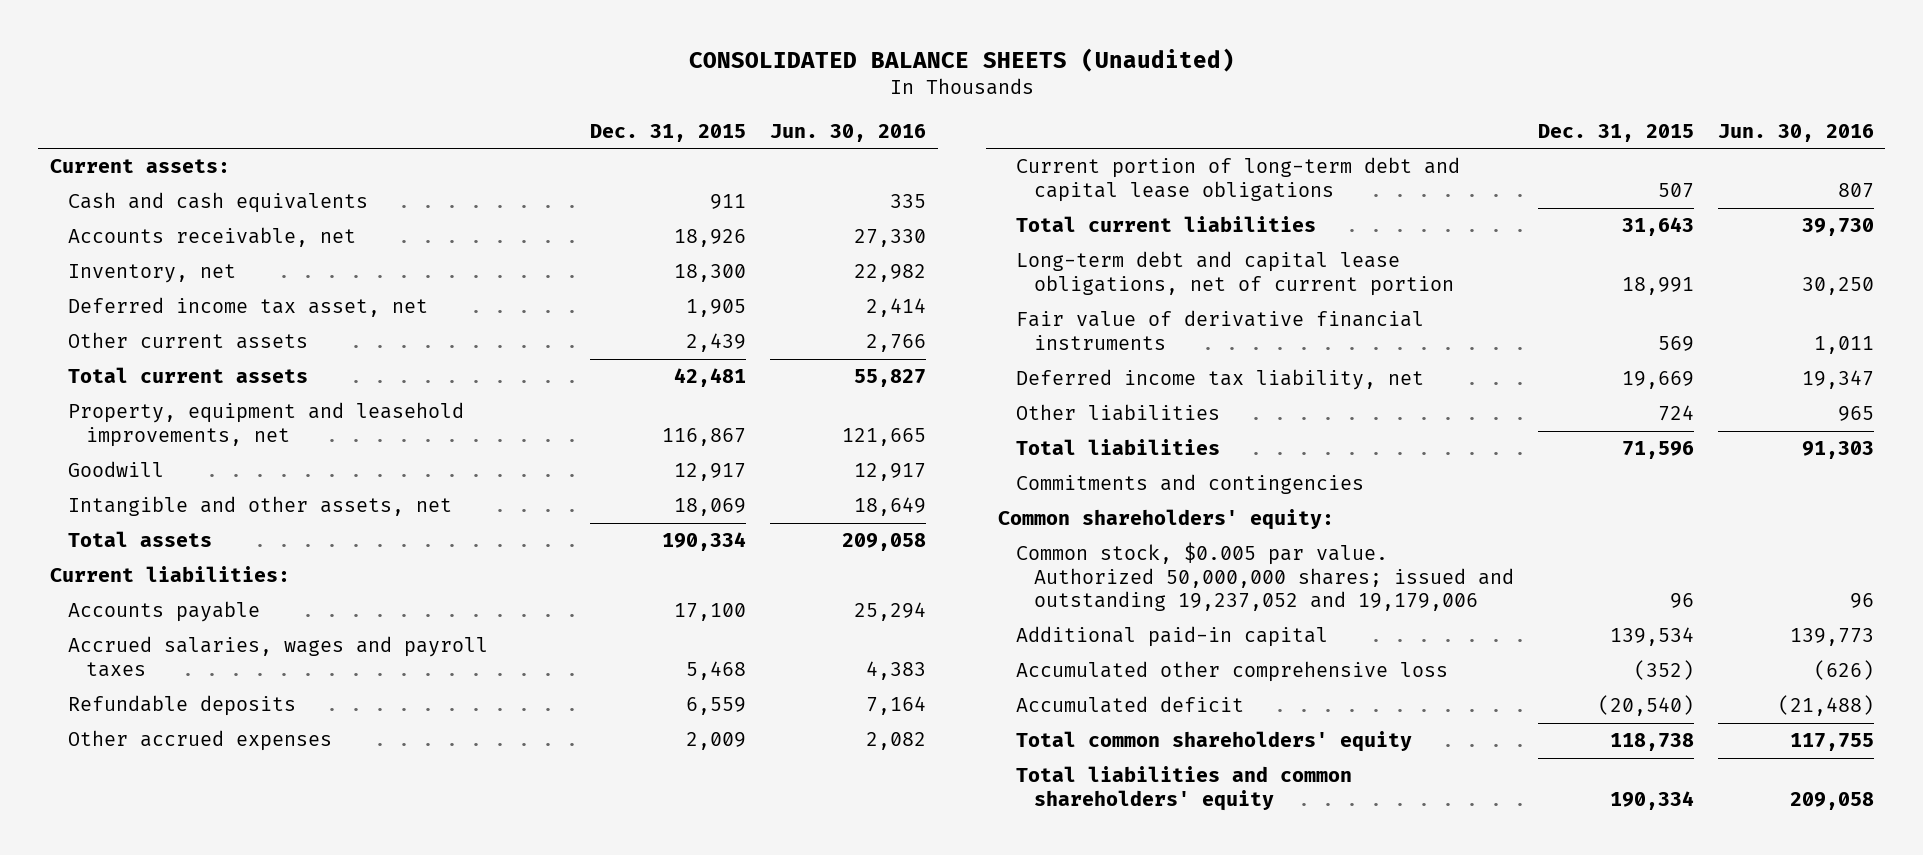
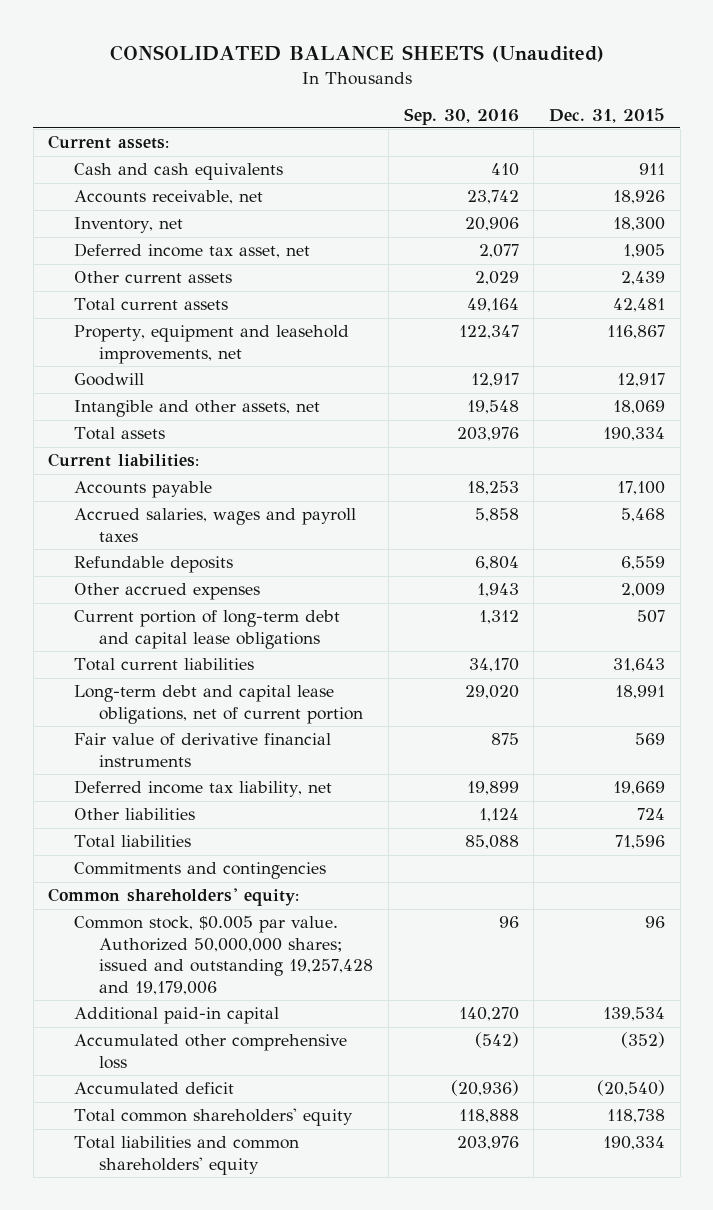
[769,123,926,142] Jun. 30, 2016 -> none
none -> [403,107,519,125] Sep. 30, 2016
[1015,542,1514,612] Common stock, $0.005 par value. Authorized 50,000,000 shares; issued and outstanding 19,237,052 and 19,179,006 -> [73,916,374,995] Common stock, $0.005 par value. Authorized 50,000,000 shares; issued and outstanding 19,257,428 and 19,179,006

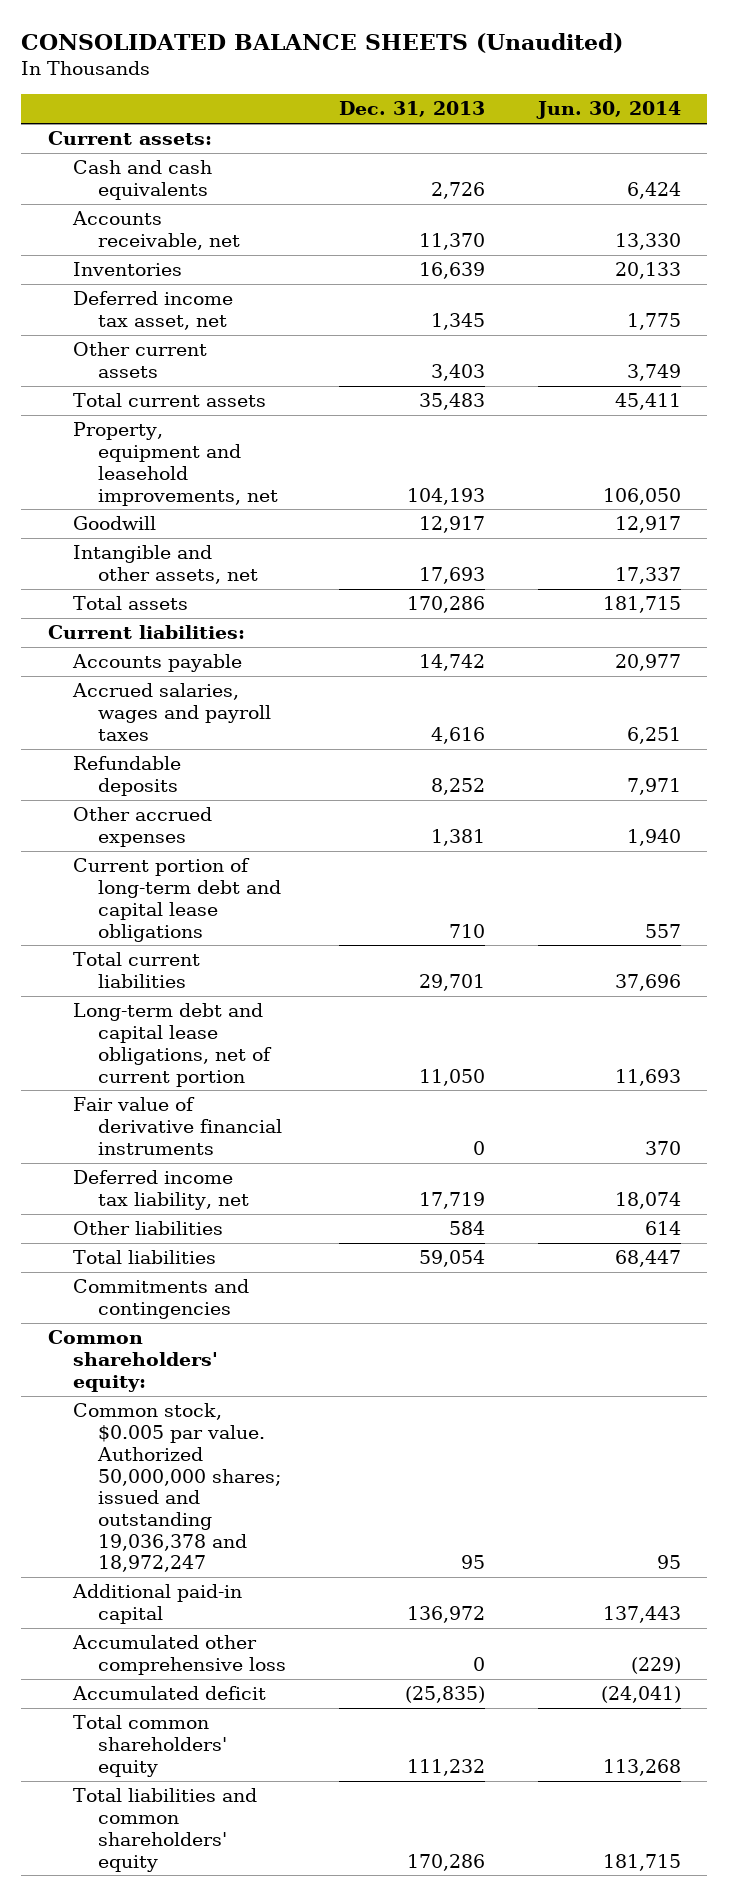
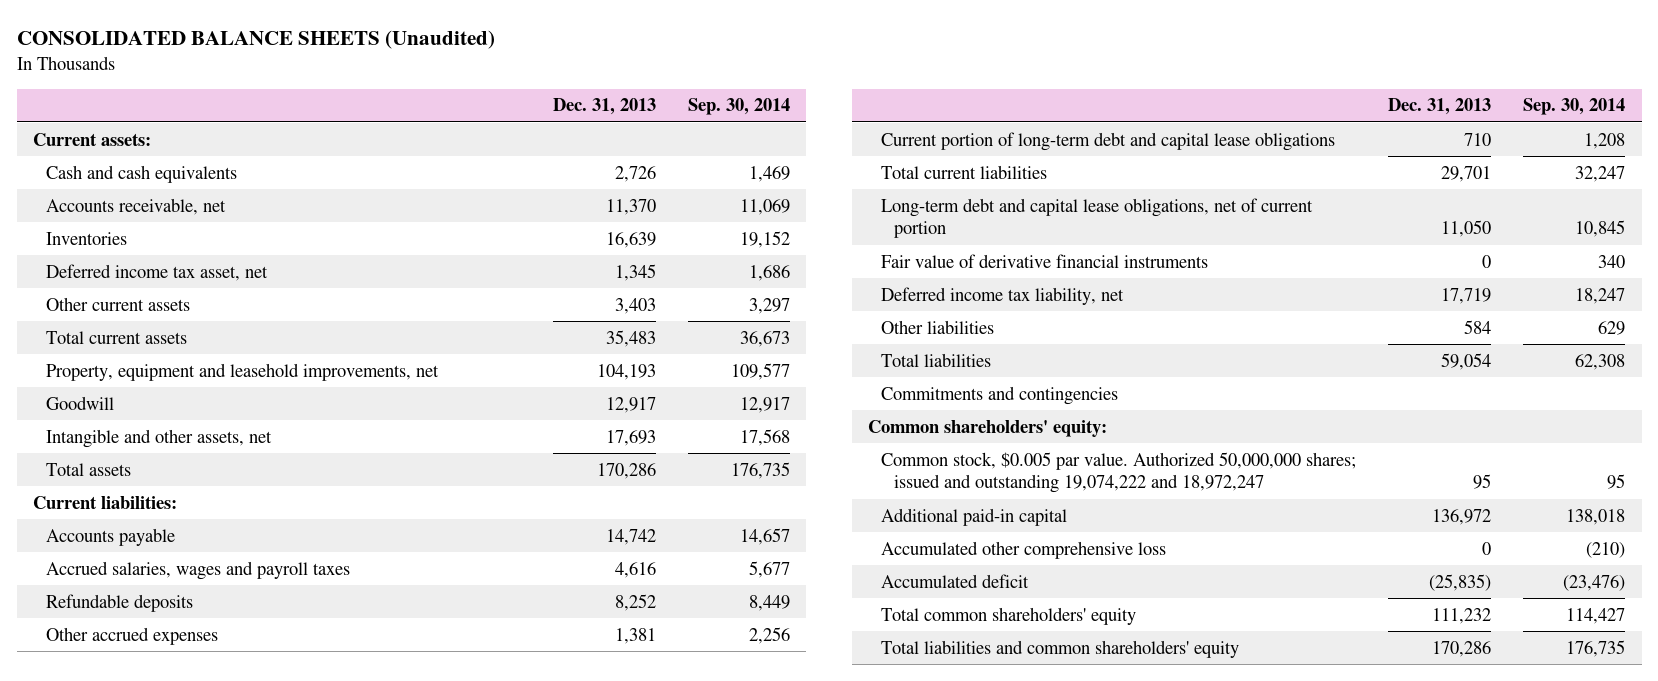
[536,101,682,120] Jun. 30, 2014 -> none
none -> [688,98,791,116] Sep. 30, 2014
[73,1403,282,1573] Common stock, $0.005 par value. Authorized 50,000,000 shares; issued and outstanding 19,036,378 and 18,972,247 -> [881,451,1357,494] Common stock, $0.005 par value. Authorized 50,000,000 shares; issued and outstanding 19,074,222 and 18,972,247

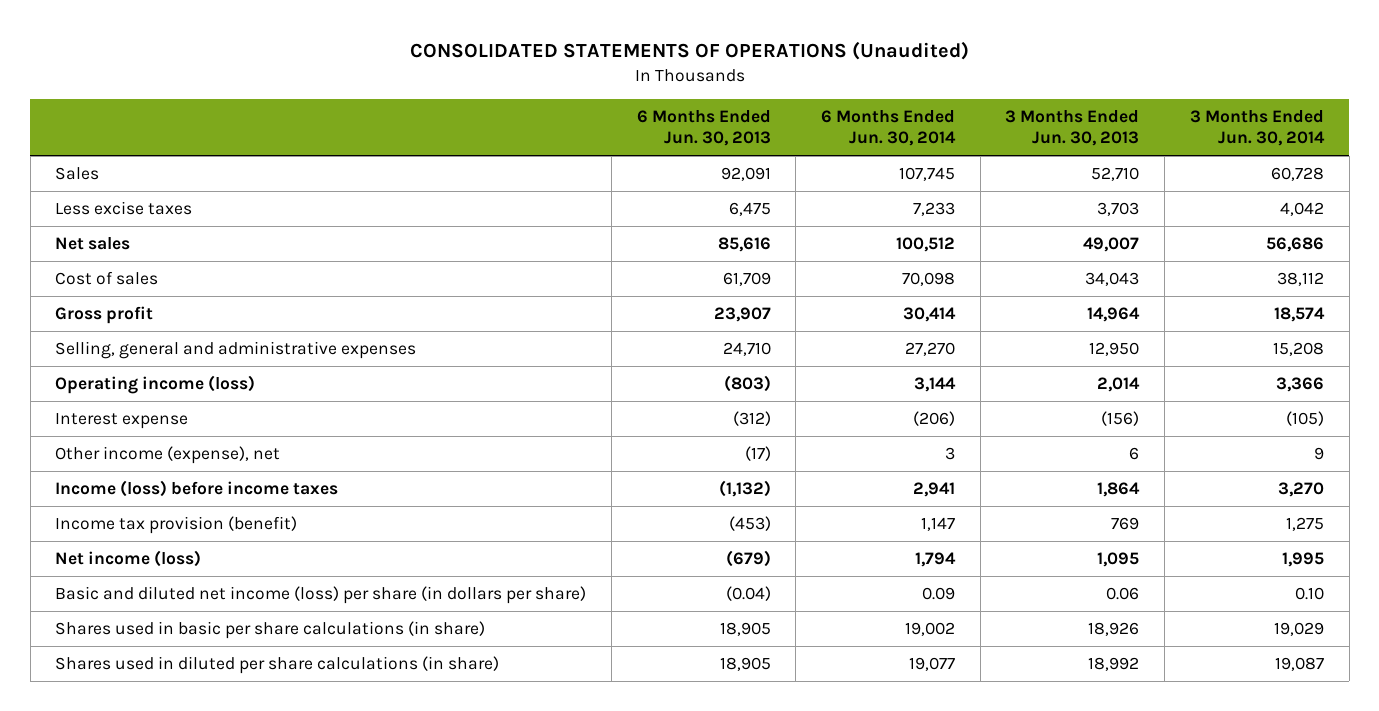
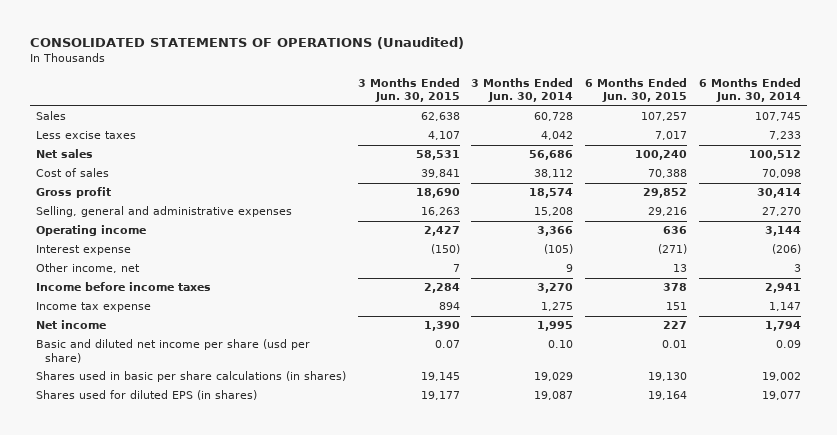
[636,109,771,147] 6 Months Ended Jun. 30, 2013 -> none
[1005,109,1140,147] 3 Months Ended Jun. 30, 2013 -> none
none -> [357,77,460,103] 3 Months Ended Jun. 30, 2015
none -> [585,77,688,103] 6 Months Ended Jun. 30, 2015
[55,374,256,394] Operating income (loss) -> [35,225,146,237] Operating income
[55,445,281,464] Other income (expense), net -> [35,263,140,274] Other income, net
[55,479,339,497] Income (loss) before income taxes -> [35,282,211,292] Income before income taxes
[55,515,298,534] Income tax provision (benefit) -> [35,302,151,313] Income tax expense
[55,549,202,567] Net income (loss) -> [35,320,106,330] Net income
[55,585,587,604] Basic and diluted net income (loss) per share (in dollars per share) -> [35,339,310,363] Basic and diluted net income per share (usd per share)
[55,620,486,639] Shares used in basic per share calculations (in share) -> [35,371,346,383] Shares used in basic per share calculations (in shares)
[55,655,500,674] Shares used in diluted per share calculations (in share) -> [35,390,257,401] Shares used for diluted EPS (in shares)

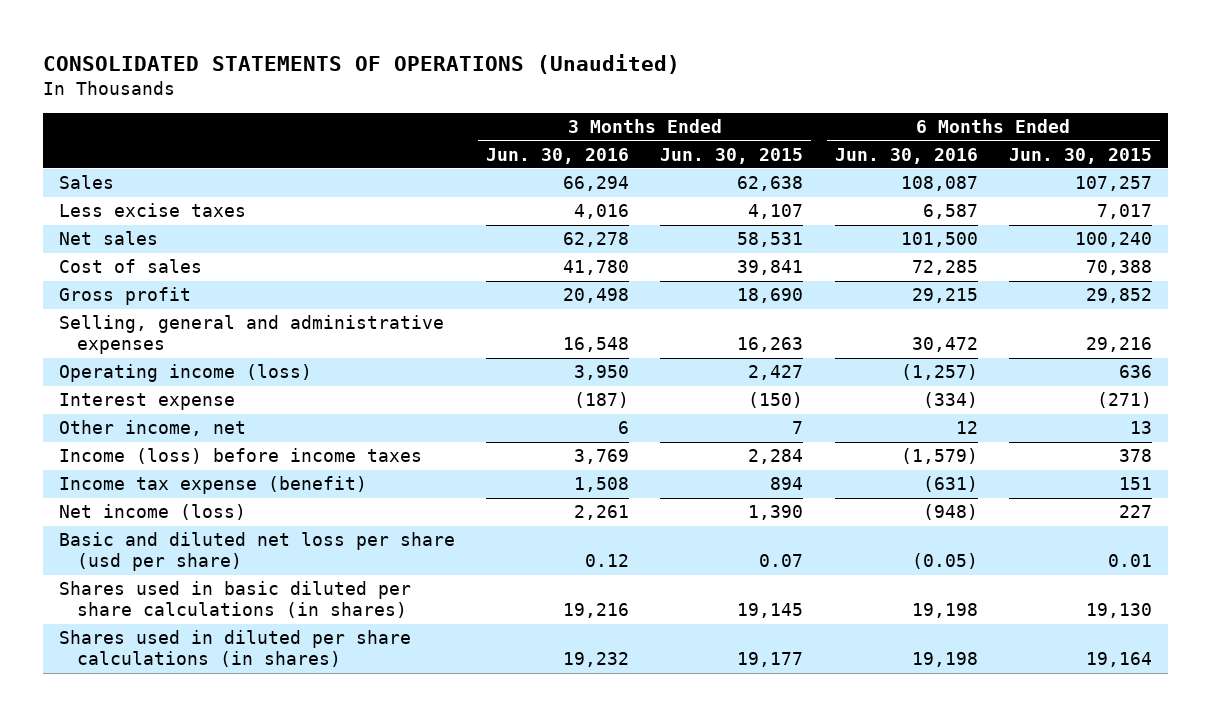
[471,77,574,103] 3 Months Ended Jun. 30, 2014 -> none
[698,77,801,103] 6 Months Ended Jun. 30, 2014 -> none
none -> [485,147,629,164] Jun. 30, 2016
none -> [834,147,978,164] Jun. 30, 2016
[35,225,146,237] Operating income -> [58,364,312,383] Operating income (loss)
[35,282,211,292] Income before income taxes -> [58,448,422,465] Income (loss) before income taxes
[35,302,151,313] Income tax expense -> [58,476,367,495] Income tax expense (benefit)
[35,320,106,330] Net income -> [58,504,246,521] Net income (loss)
[35,339,310,363] Basic and diluted net income per share (usd per share) -> [58,532,455,572] Basic and diluted net loss per share (usd per share)
[35,371,346,383] Shares used in basic per share calculations (in shares) -> [58,581,411,619] Shares used in basic diluted per share calculations (in shares)
[35,390,257,401] Shares used for diluted EPS (in shares) -> [58,630,411,668] Shares used in diluted per share calculations (in shares)

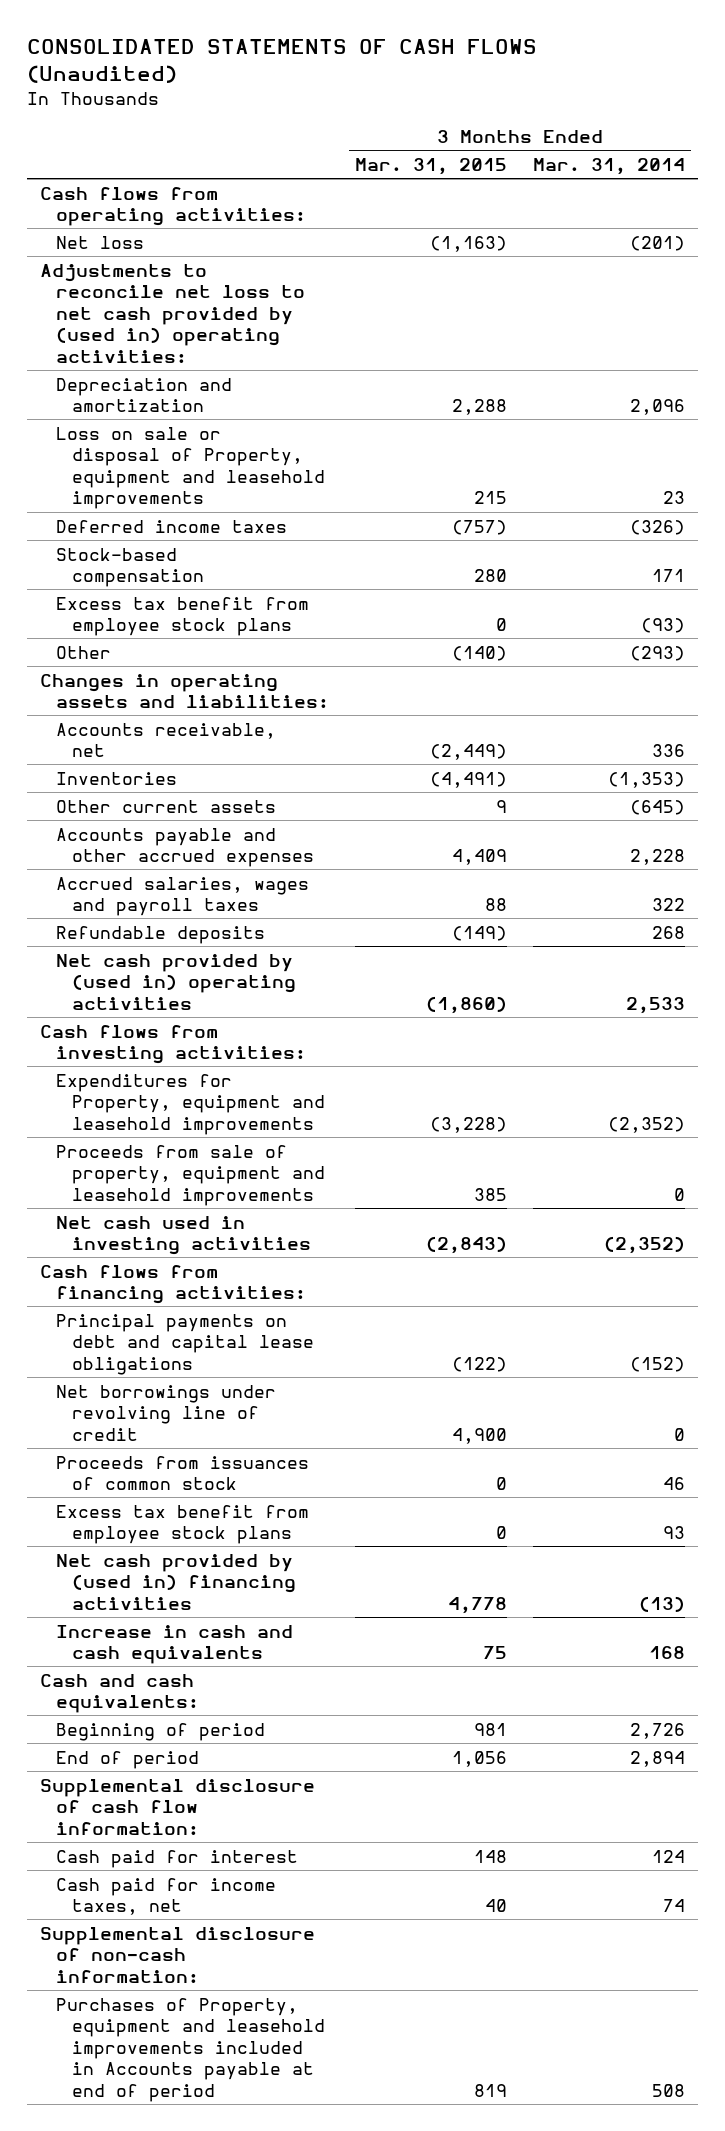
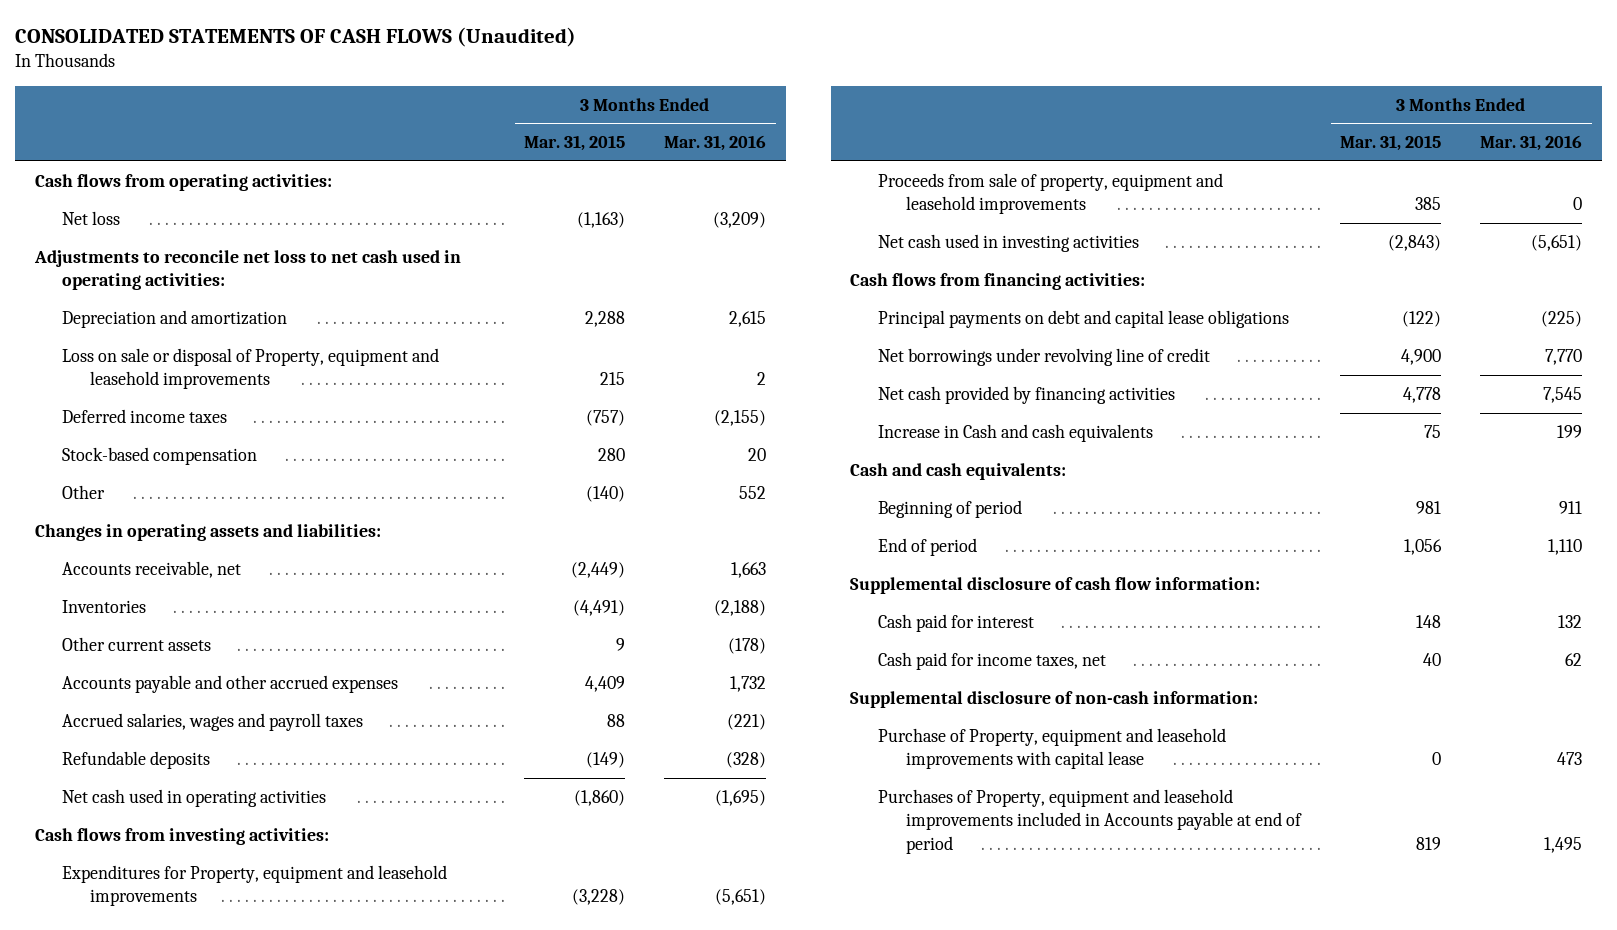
[532,157,685,175] Mar. 31, 2014 -> none
none -> [664,135,767,152] Mar. 31, 2016
[40,263,306,363] Adjustments to reconcile net loss to net cash provided by (used in) operating activities: -> [33,249,461,291] Adjustments to reconcile net loss to net cash used in operating activities:
[56,596,310,637] Excess tax benefit from employee stock plans -> none
[56,953,297,1010] Net cash provided by (used in) operating activities -> [62,788,327,807] Net cash used in operating activities
[56,1455,310,1491] Proceeds from issuances of common stock -> none
[56,1504,310,1545] Excess tax benefit from employee stock plans -> none
[56,1553,297,1610] Net cash provided by (used in) financing activities -> [878,385,1176,404] Net cash provided by financing activities
[56,1624,294,1665] Increase in cash and cash equivalents -> [878,423,1154,442] Increase in Cash and cash equivalents
none -> [878,727,1227,770] Purchase of Property, equipment and leasehold improvements with capital lease

